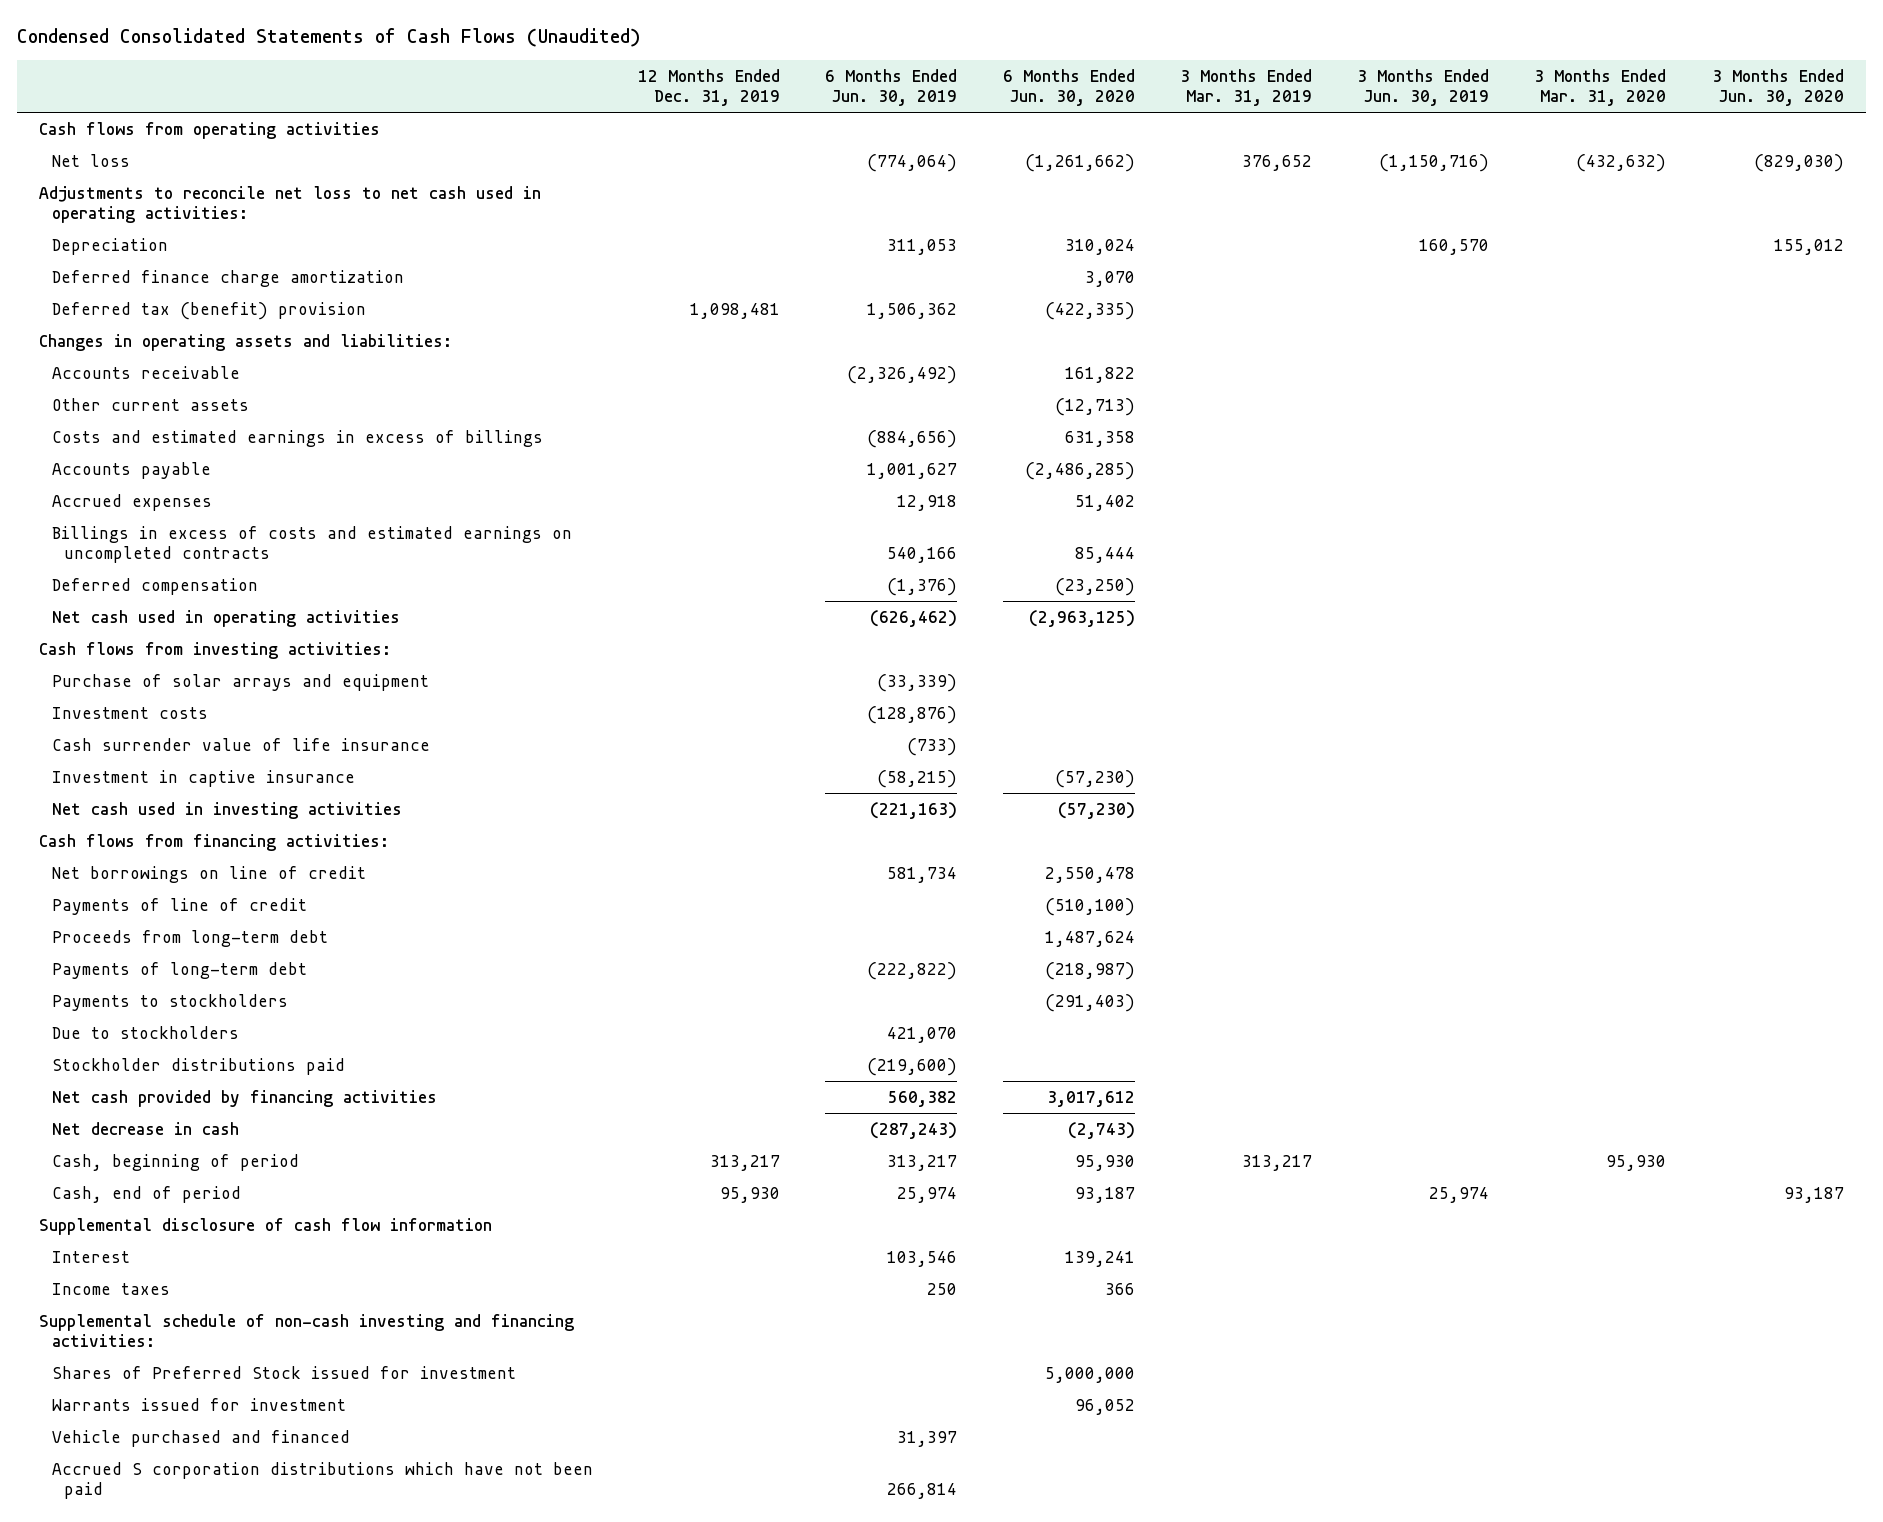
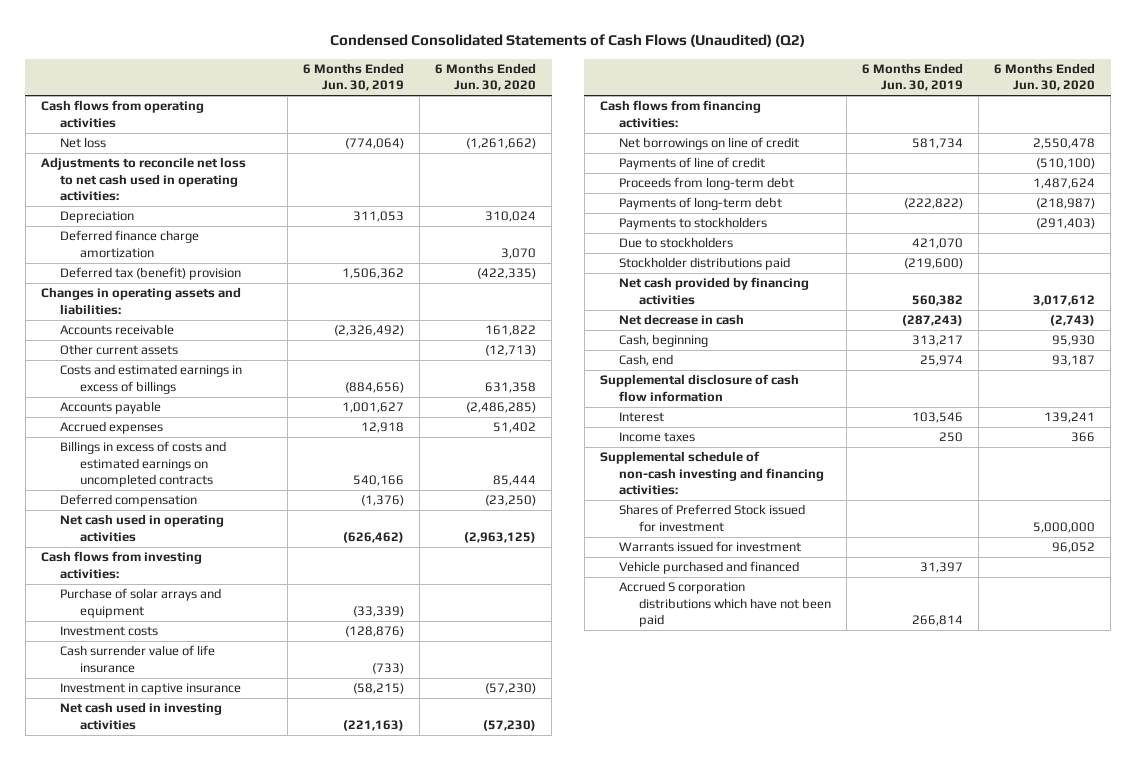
[16,28,641,48] Condensed Consolidated Statements of Cash Flows (Unaudited) -> [329,34,805,48] Condensed Consolidated Statements of Cash Flows (Unaudited) (Q2)
[638,69,781,107] 12 Months Ended Dec. 31, 2019 -> none
[1179,69,1312,107] 3 Months Ended Mar. 31, 2019 -> none
[1357,69,1490,107] 3 Months Ended Jun. 30, 2019 -> none
[1534,69,1667,107] 3 Months Ended Mar. 31, 2020 -> none
[1711,69,1844,107] 3 Months Ended Jun. 30, 2020 -> none
[51,1154,299,1172] Cash, beginning of period -> [619,334,709,348] Cash, beginning
[51,1186,241,1204] Cash, end of period -> [619,354,674,367] Cash, end

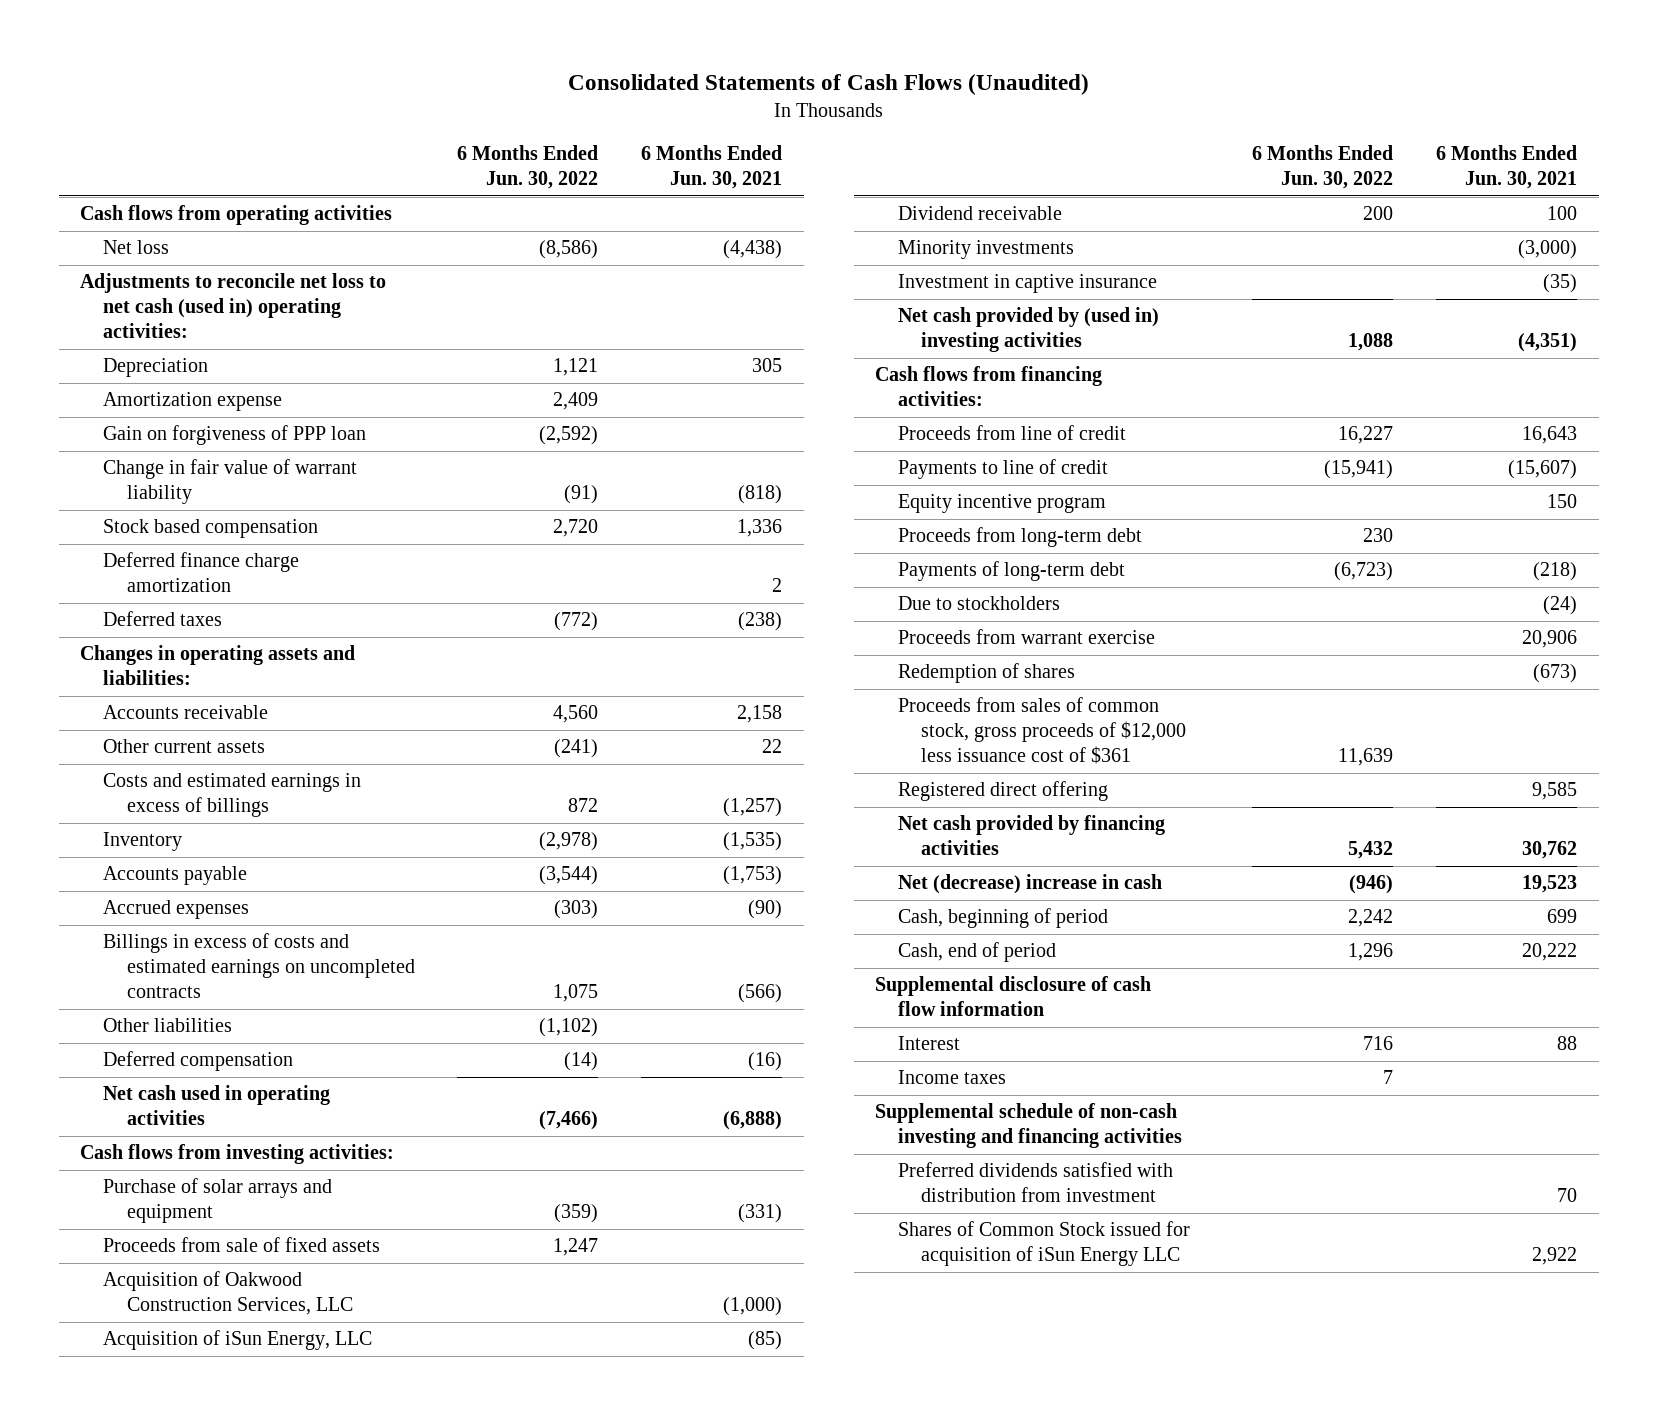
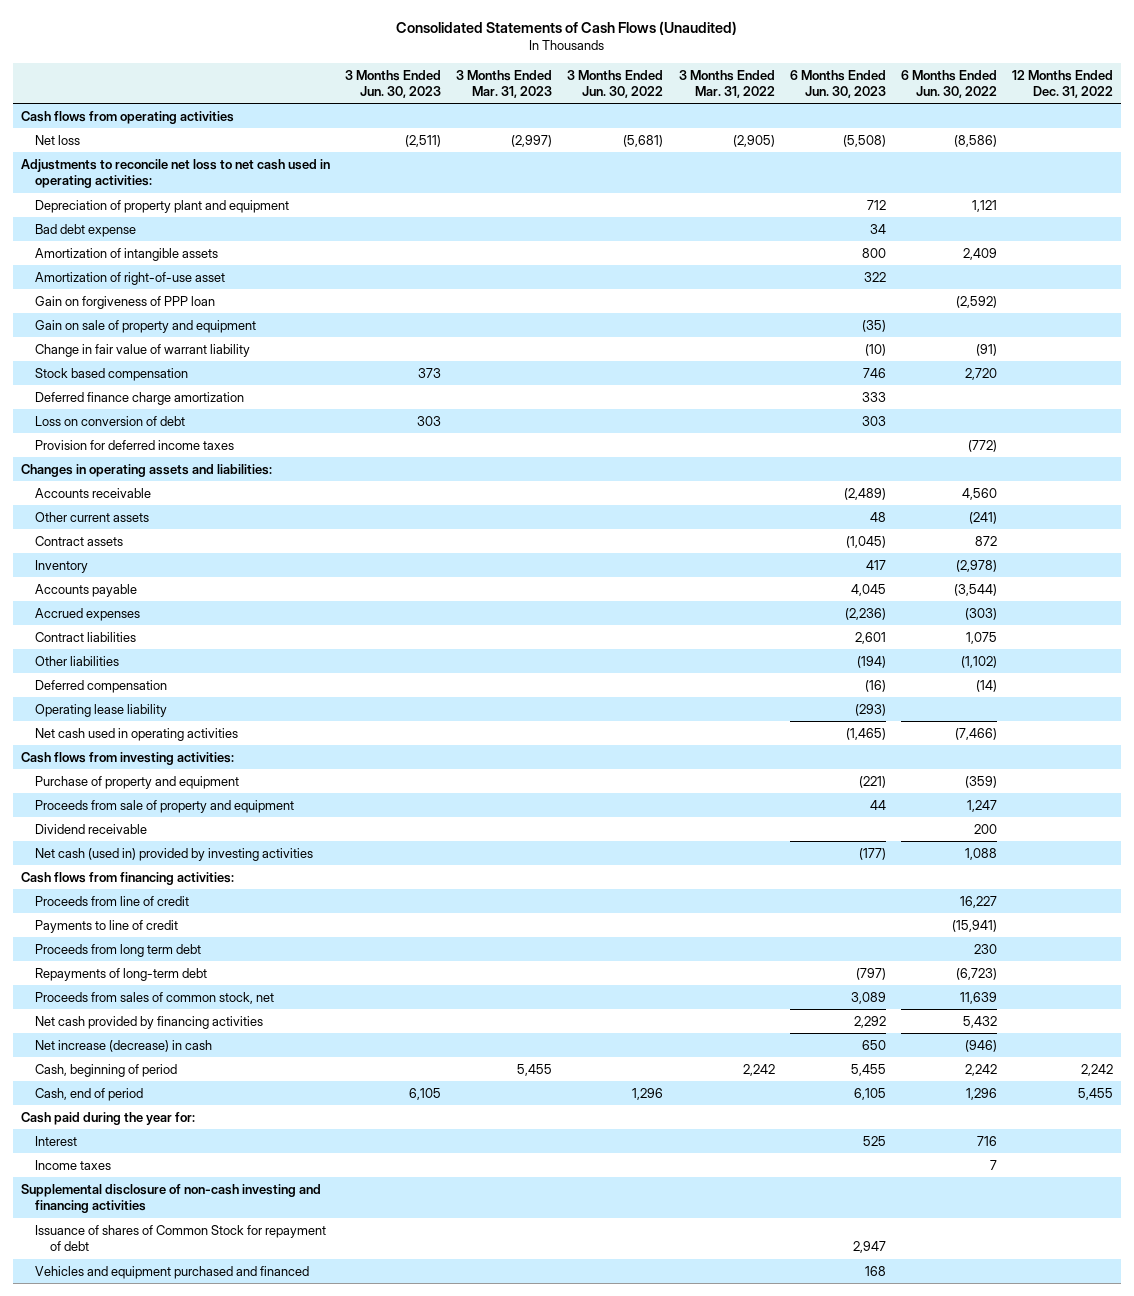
[641,145,783,190] 6 Months Ended Jun. 30, 2021 -> none
none -> [344,69,441,99] 3 Months Ended Jun. 30, 2023
none -> [456,69,553,99] 3 Months Ended Mar. 31, 2023
none -> [567,69,664,99] 3 Months Ended Jun. 30, 2022
none -> [678,69,775,99] 3 Months Ended Mar. 31, 2022
none -> [789,69,886,99] 6 Months Ended Jun. 30, 2023
none -> [1012,69,1114,99] 12 Months Ended Dec. 31, 2022
[80,273,387,339] Adjustments to reconcile net loss to net cash (used in) operating activities: -> [20,158,330,189] Adjustments to reconcile net loss to net cash used in operating activities:
[103,358,209,378] Depreciation -> [35,199,290,213] Depreciation of property plant and equipment
none -> [35,223,137,237] Bad debt expense
[103,392,283,412] Amortization expense -> [35,247,219,261] Amortization of intangible assets
none -> [35,271,226,285] Amortization of right-of-use asset
none -> [35,319,257,333] Gain on sale of property and equipment
none -> [35,415,186,426] Loss on conversion of debt
[103,611,223,627] Deferred taxes -> [35,439,235,450] Provision for deferred income taxes
[103,773,362,818] Costs and estimated earnings in excess of billings -> [35,535,124,546] Contract assets
[103,933,415,999] Billings in excess of costs and estimated earnings on uncompleted contracts -> [35,631,137,642] Contract liabilities
none -> [35,703,168,717] Operating lease liability
[103,1271,353,1316] Acquisition of Oakwood Construction Services, LLC -> none
[103,1330,373,1351] Acquisition of iSun Energy, LLC -> none
[103,1178,333,1224] Purchase of solar arrays and equipment -> [35,775,240,789] Purchase of property and equipment
[103,1237,381,1253] Proceeds from sale of fixed assets -> [35,799,295,813] Proceeds from sale of property and equipment
[898,240,1075,260] Minority investments -> none
[898,274,1158,294] Investment in captive insurance -> none
[898,307,1160,353] Net cash provided by (used in) investing activities -> [35,847,314,861] Net cash (used in) provided by investing activities
[898,494,1107,514] Equity incentive program -> none
[898,596,1061,611] Due to stockholders -> none
[898,629,1156,645] Proceeds from warrant exercise -> none
[898,663,1076,684] Redemption of shares -> none
[898,781,1109,802] Registered direct offering -> none
[898,527,1143,548] Proceeds from long-term debt -> [35,943,202,957] Proceeds from long term debt
[898,561,1126,582] Payments of long-term debt -> [35,967,208,981] Repayments of long-term debt
[898,697,1187,765] Proceeds from sales of common stock, gross proceeds of $12,000 less issuance cost of $361 -> [35,991,275,1004] Proceeds from sales of common stock, net
[898,874,1163,895] Net (decrease) increase in cash -> [35,1039,213,1052] Net increase (decrease) in cash
[875,976,1152,1017] Supplemental disclosure of cash flow information -> none
none -> [20,1111,195,1125] Cash paid during the year for:
[898,1162,1174,1203] Preferred dividends satisfied with distribution from investment -> none
[898,1221,1191,1267] Shares of Common Stock issued for acquisition of iSun Energy LLC -> none
[875,1103,1183,1149] Supplemental schedule of non-cash investing and financing activities -> [20,1183,321,1214] Supplemental disclosure of non-cash investing and financing activities
none -> [35,1224,327,1252] Issuance of shares of Common Stock for repayment of debt
none -> [35,1265,310,1279] Vehicles and equipment purchased and financed

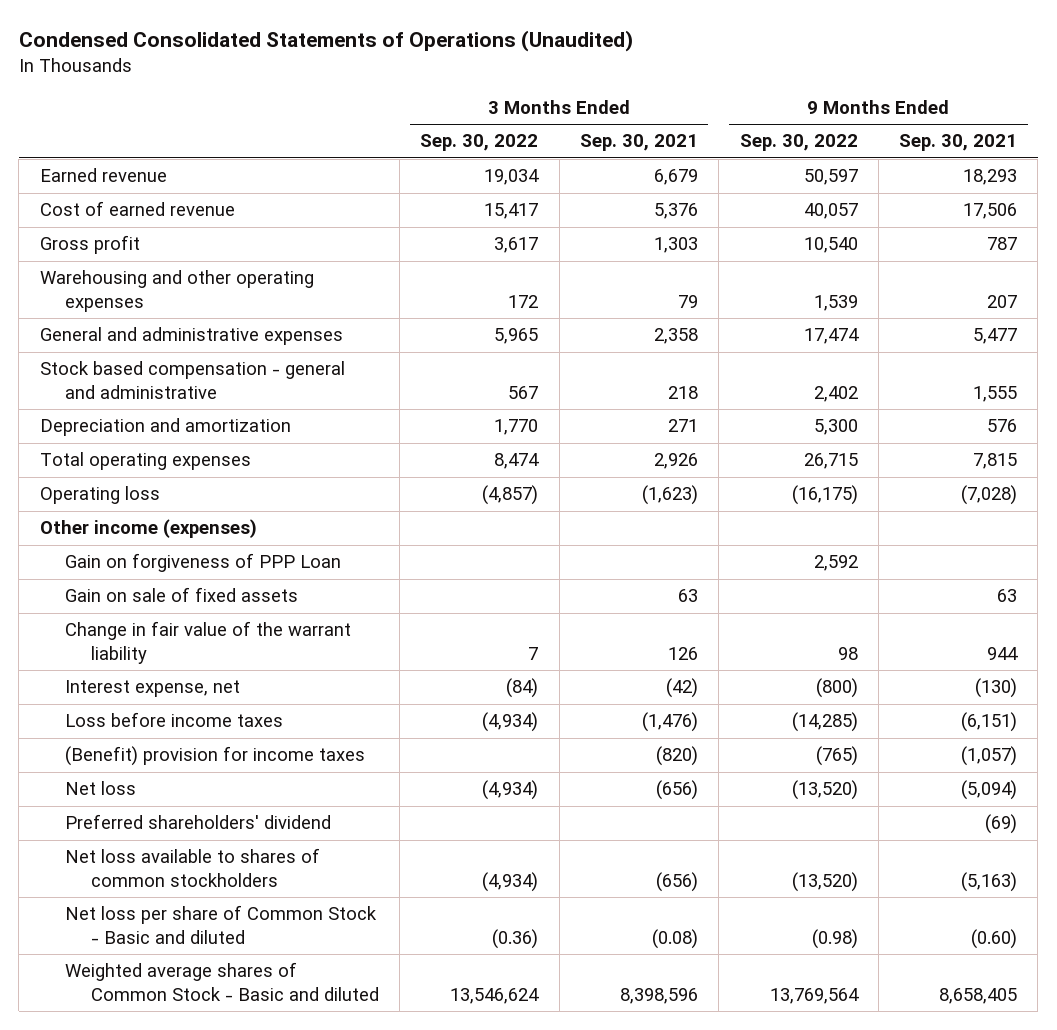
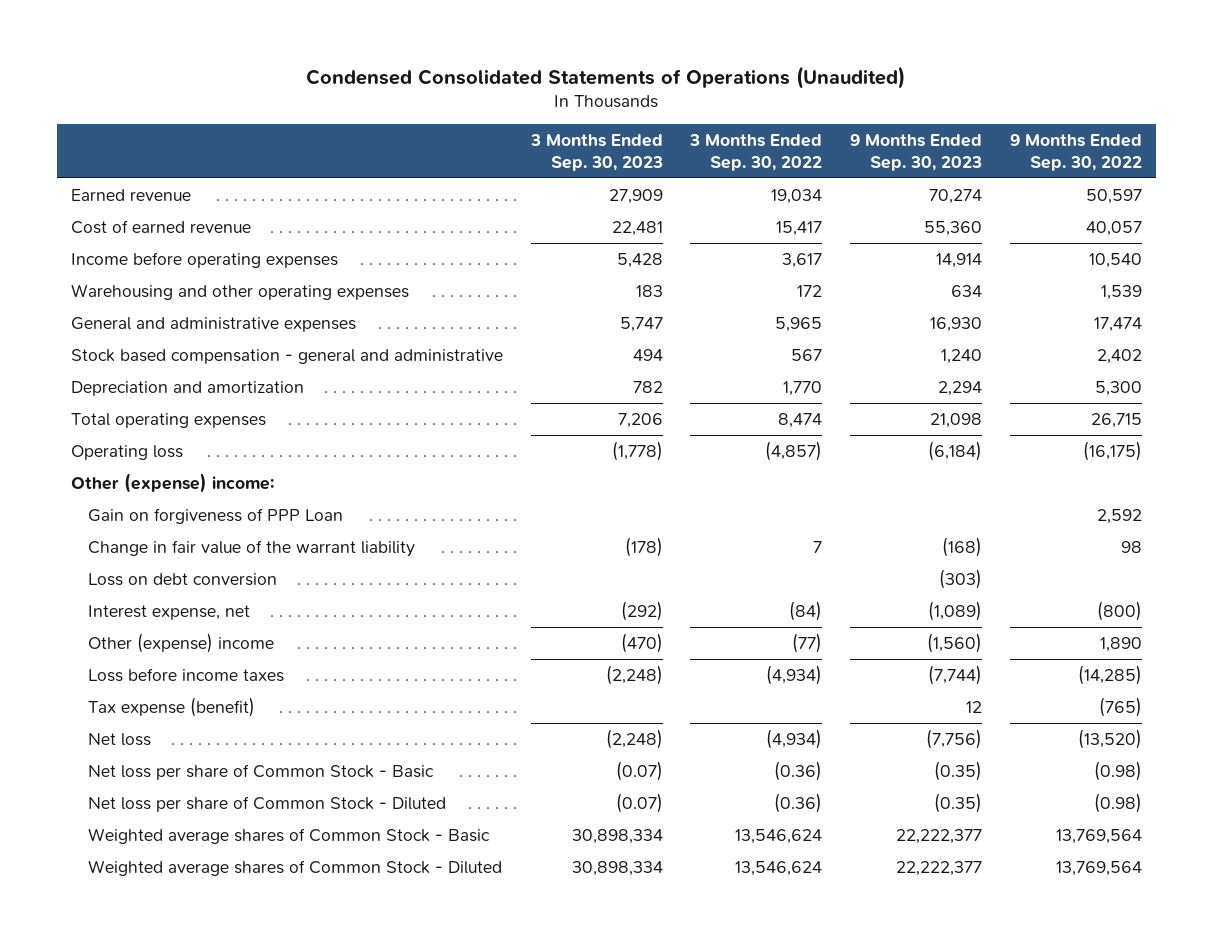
[579,134,698,152] Sep. 30, 2021 -> none
[899,134,1018,152] Sep. 30, 2021 -> none
none -> [529,134,663,171] 3 Months Ended Sep. 30, 2023
none -> [850,134,983,171] 9 Months Ended Sep. 30, 2023
[39,235,140,255] Gross profit -> [70,251,338,268] Income before operating expenses
[39,519,257,539] Other income (expenses) -> [70,472,274,493] Other (expense) income:
[65,587,299,603] Gain on sale of fixed assets -> none
none -> [87,572,277,586] Loss on debt conversion
none -> [87,632,274,653] Other (expense) income
[65,746,366,767] (Benefit) provision for income taxes -> [87,696,255,717] Tax expense (benefit)
[65,814,332,830] Preferred shareholders' dividend -> none
[65,848,321,887] Net loss available to shares of common stockholders -> none
[65,905,378,944] Net loss per share of Common Stock - Basic and diluted -> [87,763,434,780] Net loss per share of Common Stock - Basic
none -> [87,795,446,812] Net loss per share of Common Stock - Diluted
[65,962,379,1001] Weighted average shares of Common Stock - Basic and diluted -> [87,827,490,844] Weighted average shares of Common Stock - Basic
none -> [87,859,502,876] Weighted average shares of Common Stock - Diluted

